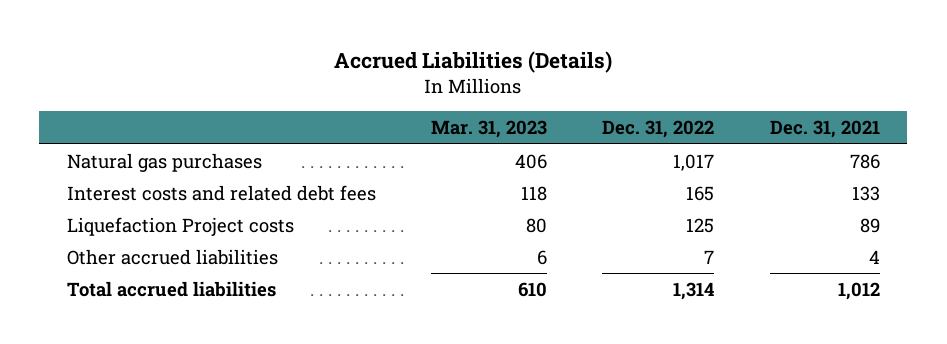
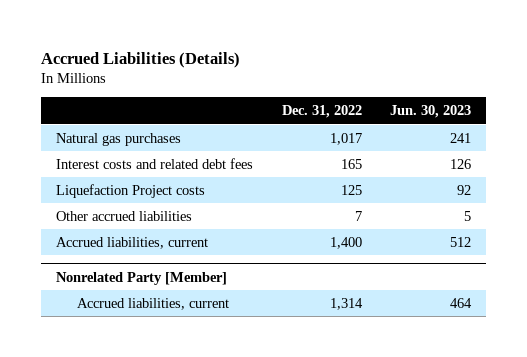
[431,120,548,139] Mar. 31, 2023 -> none
[769,120,880,139] Dec. 31, 2021 -> none
none -> [390,105,472,119] Jun. 30, 2023
[67,280,277,297] Total accrued liabilities -> [55,236,208,249] Accrued liabilities, current
[673,281,715,300] 1,314 -> [329,236,362,249] 1,400
none -> [55,271,227,285] Nonrelated Party [Member]
none -> [77,297,230,310] Accrued liabilities, current

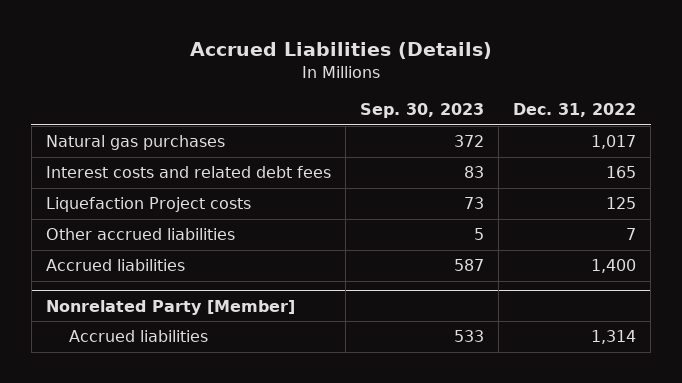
[390,105,472,119] Jun. 30, 2023 -> none
none -> [360,102,485,118] Sep. 30, 2023
[55,236,208,249] Accrued liabilities, current -> [45,259,185,272] Accrued liabilities
[77,297,230,310] Accrued liabilities, current -> [69,330,209,343] Accrued liabilities

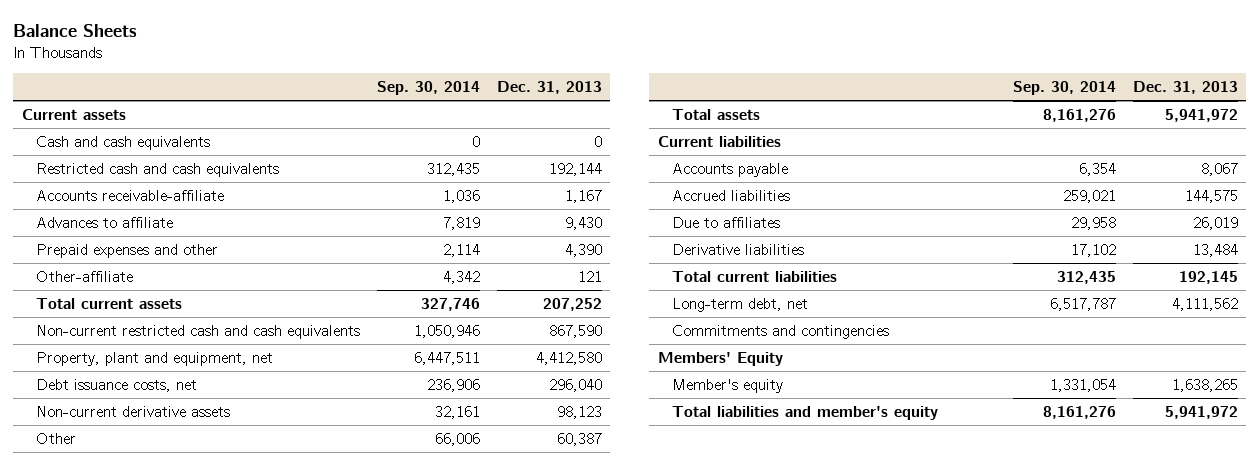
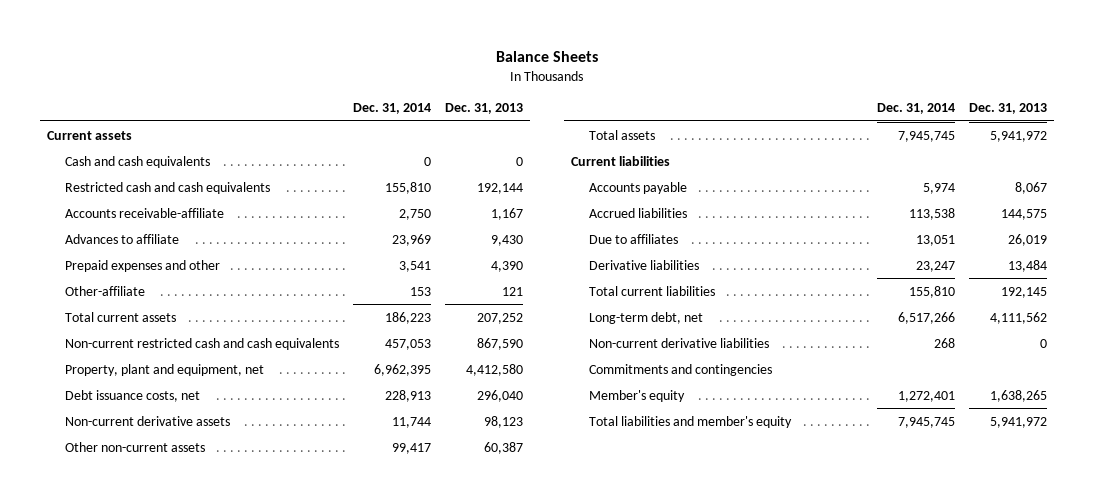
[376,81,480,96] Sep. 30, 2014 -> none
none -> [352,103,431,115] Dec. 31, 2014
[35,432,76,444] Other -> [64,441,205,452] Other non-current assets
none -> [588,337,769,348] Non-current derivative liabilities
[657,351,783,366] Members' Equity -> none

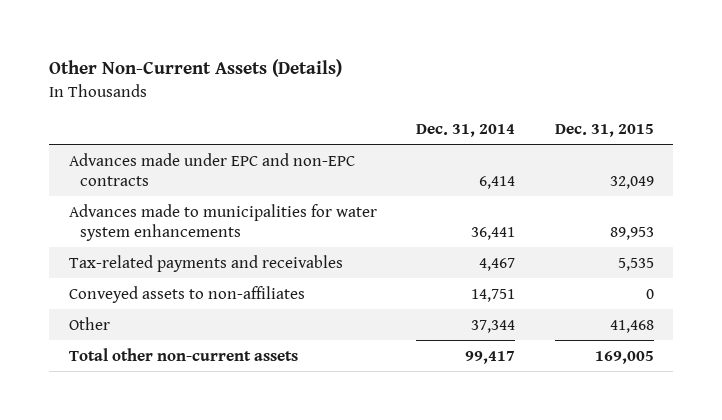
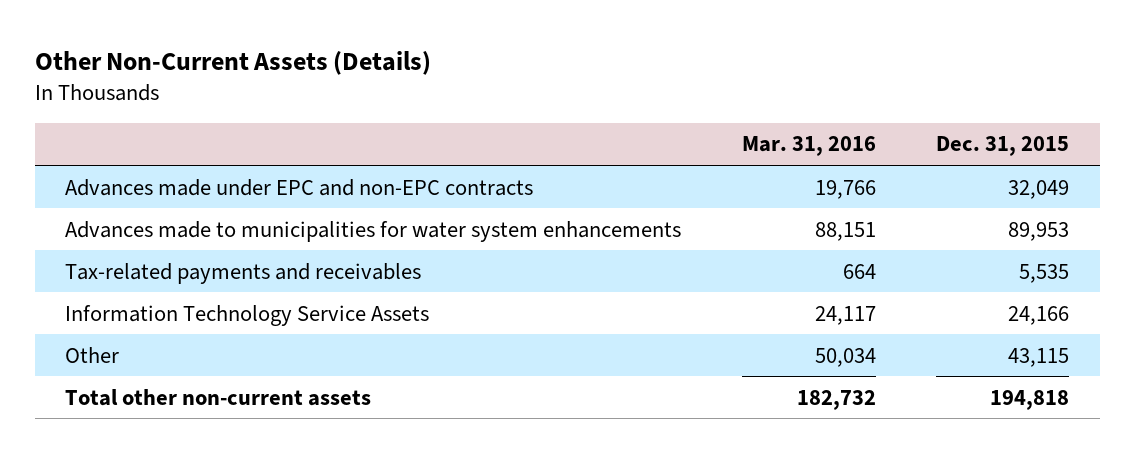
[416,124,516,138] Dec. 31, 2014 -> none
none -> [741,136,876,157] Mar. 31, 2016
[68,285,305,303] Conveyed assets to non-affiliates -> none
none -> [65,304,430,326] Information Technology Service Assets
[609,319,654,333] 41,468 -> [1008,347,1070,367] 43,115
[594,350,654,364] 169,005 -> [990,389,1070,410] 194,818

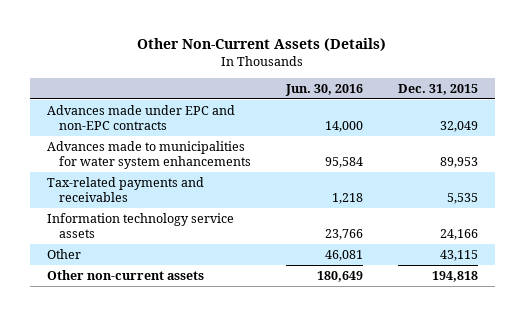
[741,136,876,157] Mar. 31, 2016 -> none
none -> [284,83,363,96] Jun. 30, 2016
[65,304,430,326] Information Technology Service Assets -> [47,212,235,239] Information technology service assets
[65,388,372,406] Total other non-current assets -> [47,269,205,280] Other non-current assets

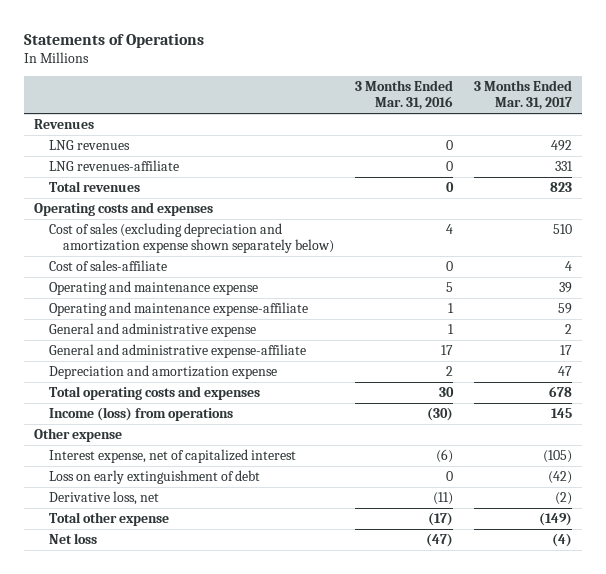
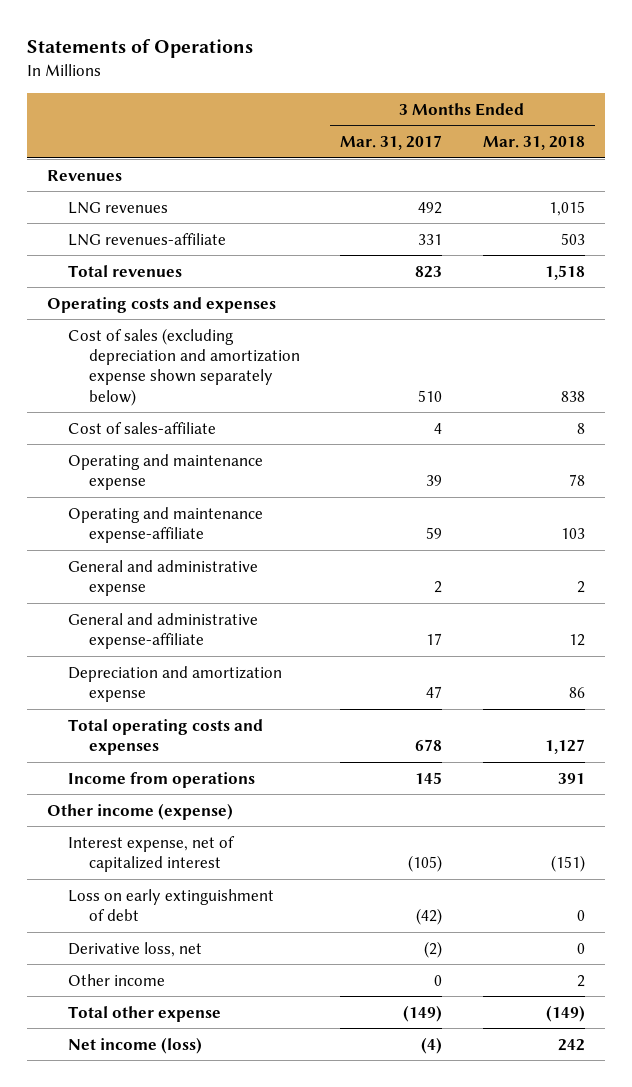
[354,80,453,111] 3 Months Ended Mar. 31, 2016 -> none
none -> [482,135,585,150] Mar. 31, 2018
[48,406,233,421] Income (loss) from operations -> [67,771,255,788] Income from operations
[34,427,123,442] Other expense -> [47,802,234,820] Other income (expense)
none -> [67,973,165,986] Other income
[48,532,97,544] Net loss -> [67,1036,202,1054] Net income (loss)

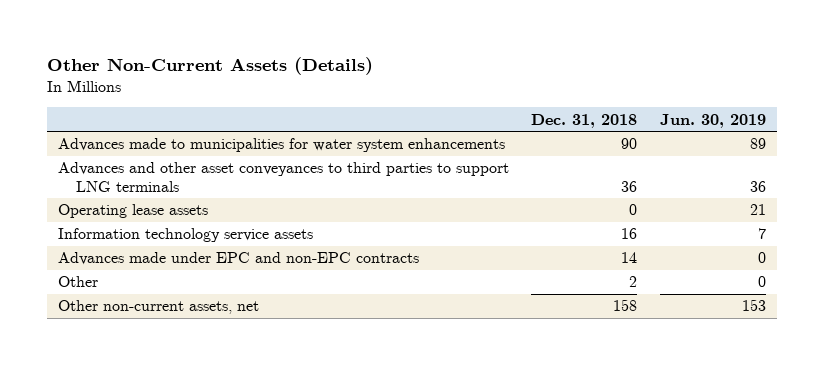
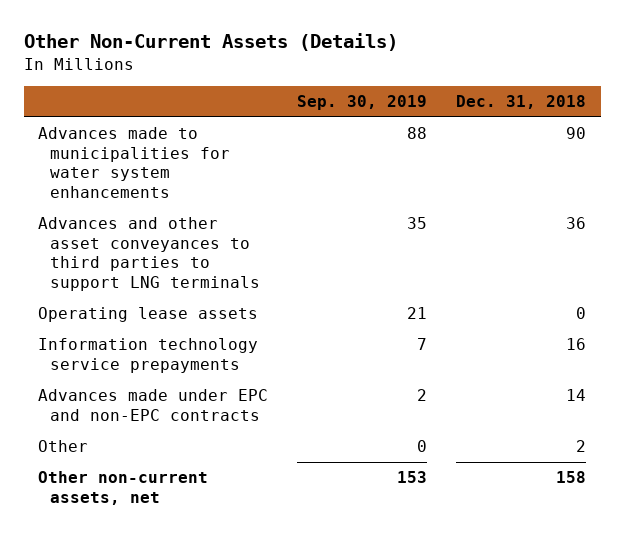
[659,113,766,128] Jun. 30, 2019 -> none
none -> [297,95,428,111] Sep. 30, 2019
[57,228,313,243] Information technology service assets -> [38,338,259,373] Information technology service prepayments

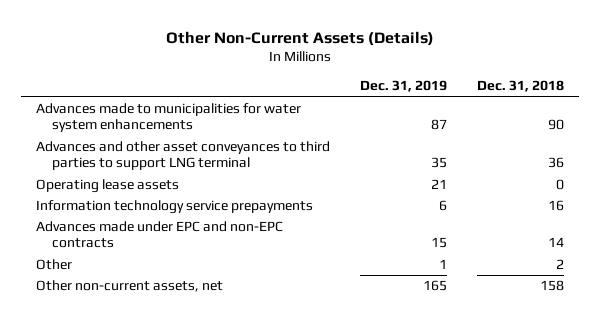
[297,95,428,111] Sep. 30, 2019 -> none
none -> [359,80,447,93] Dec. 31, 2019
[38,217,261,291] Advances and other asset conveyances to third parties to support LNG terminals -> [36,141,331,171] Advances and other asset conveyances to third parties to support LNG terminal

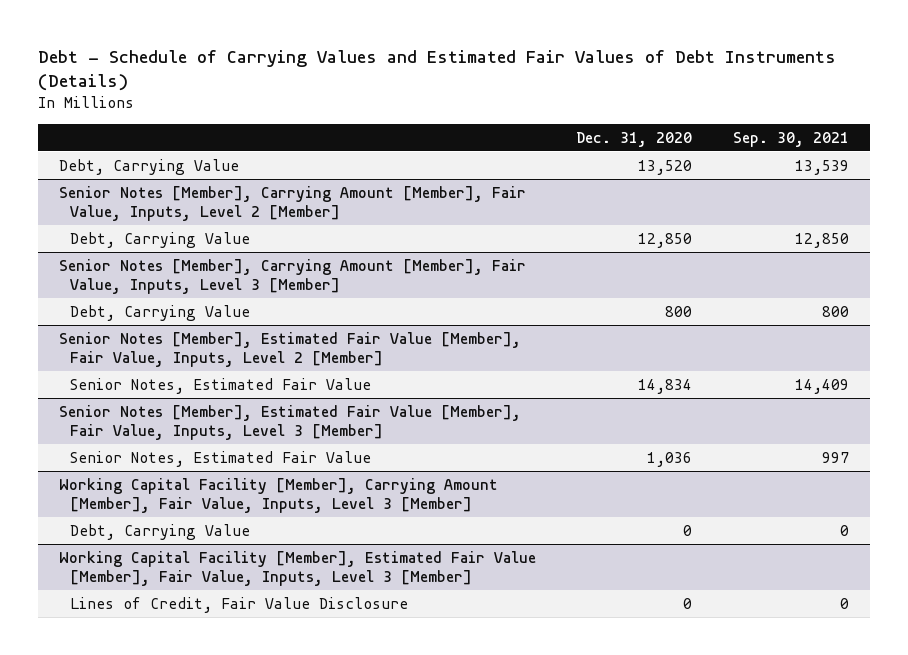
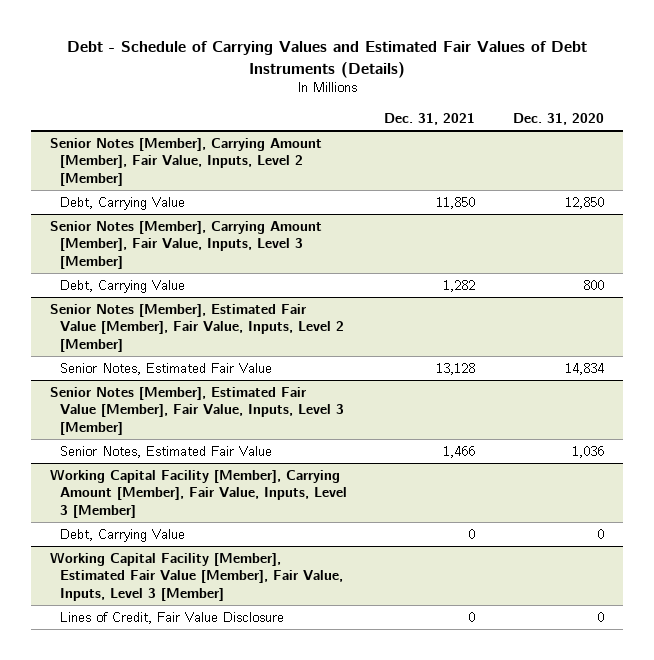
[733,131,850,147] Sep. 30, 2021 -> none
none -> [384,113,476,126] Dec. 31, 2021
[58,158,239,175] Debt, Carrying Value -> none

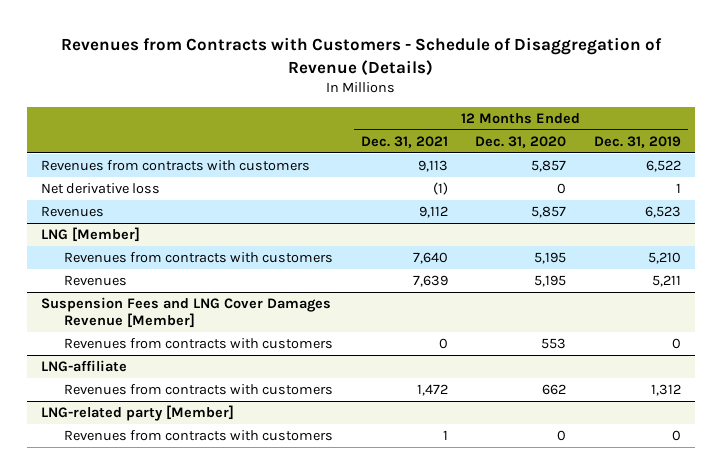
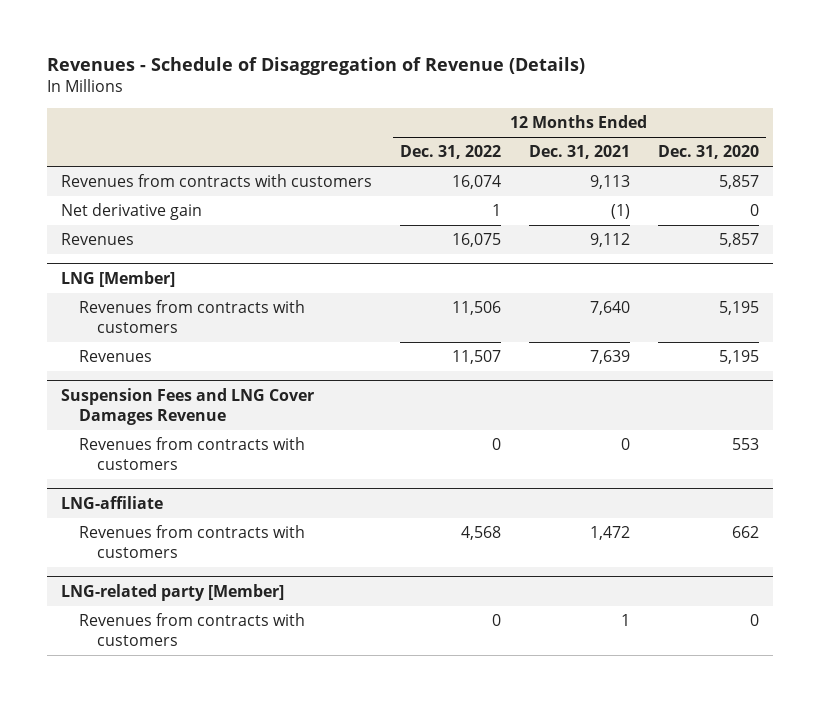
[61,36,663,76] Revenues from Contracts with Customers - Schedule of Disaggregation of Revenue (Details) -> [47,57,586,76] Revenues - Schedule of Disaggregation of Revenue (Details)
[594,135,682,148] Dec. 31, 2019 -> none
none -> [399,145,501,160] Dec. 31, 2022
[40,183,160,195] Net derivative loss -> [61,203,203,221] Net derivative gain
[40,297,331,329] Suspension Fees and LNG Cover Damages Revenue [Member] -> [61,388,315,426] Suspension Fees and LNG Cover Damages Revenue

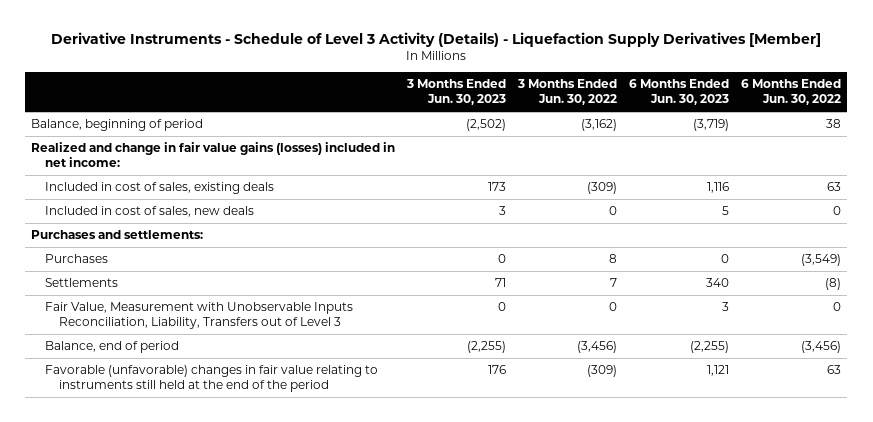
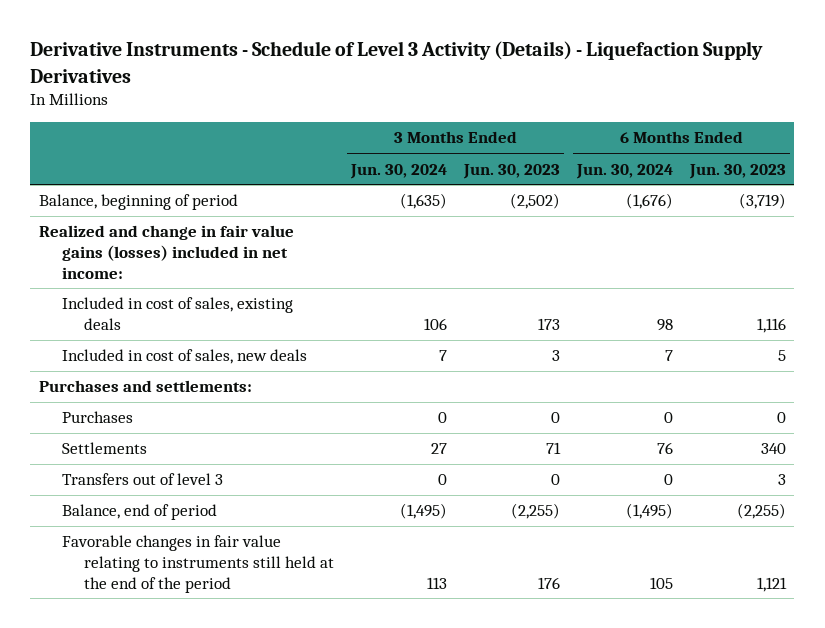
[51,31,822,47] Derivative Instruments - Schedule of Level 3 Activity (Details) - Liquefaction Supply Derivatives [Member] -> [30,41,764,83] Derivative Instruments - Schedule of Level 3 Activity (Details) - Liquefaction Supply Derivatives
[517,79,618,106] 3 Months Ended Jun. 30, 2022 -> none
[741,79,842,106] 6 Months Ended Jun. 30, 2022 -> none
none -> [350,163,448,179] Jun. 30, 2024
none -> [576,163,674,179] Jun. 30, 2024
[45,302,354,330] Fair Value, Measurement with Unobservable Inputs Reconciliation, Liability, Transfers out of Level 3 -> [61,473,223,486] Transfers out of level 3
[45,365,379,393] Favorable (unfavorable) changes in fair value relating to instruments still held at the end of the period -> [61,535,335,593] Favorable changes in fair value relating to instruments still held at the end of the period

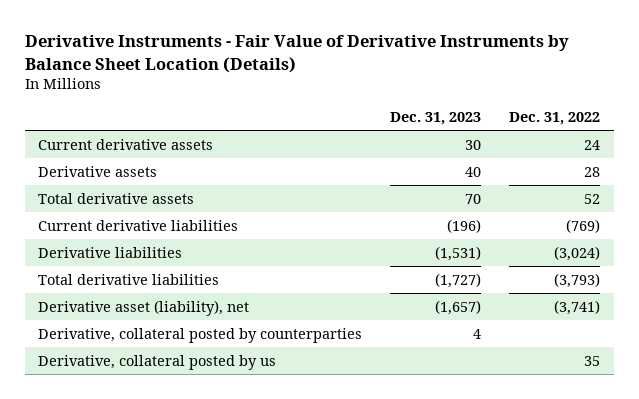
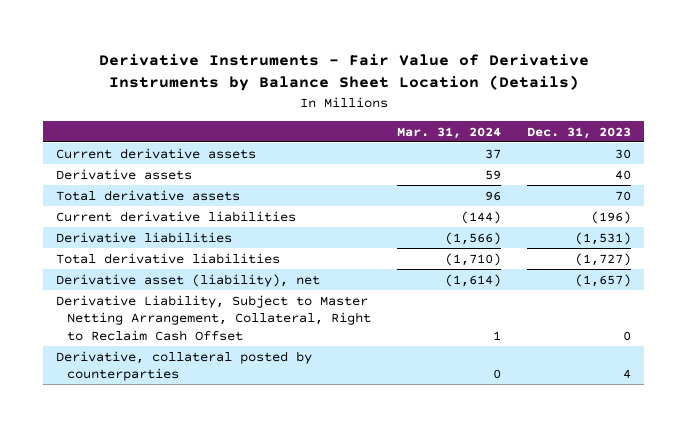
[509,112,601,126] Dec. 31, 2022 -> none
none -> [397,126,502,139] Mar. 31, 2024
none -> [56,294,372,341] Derivative Liability, Subject to Master Netting Arrangement, Collateral, Right to Reclaim Cash Offset
[38,354,277,370] Derivative, collateral posted by us -> none

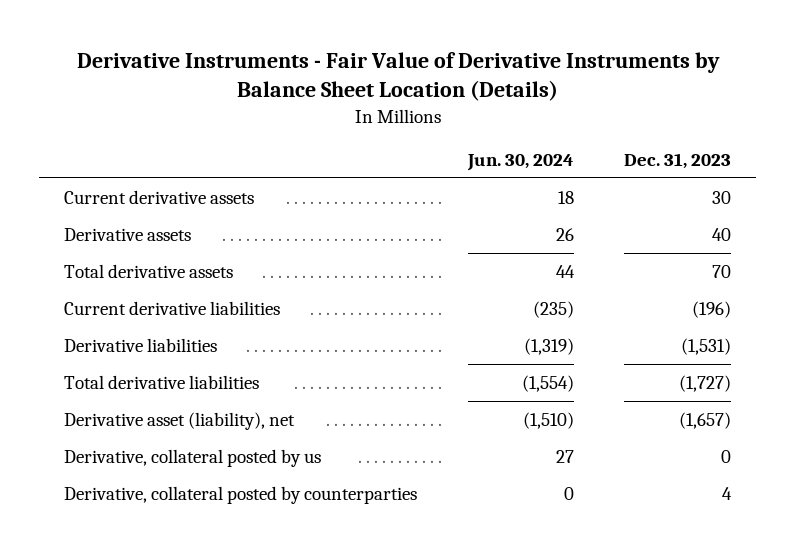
[397,126,502,139] Mar. 31, 2024 -> none
none -> [466,153,574,171] Jun. 30, 2024
[56,294,372,341] Derivative Liability, Subject to Master Netting Arrangement, Collateral, Right to Reclaim Cash Offset -> [64,448,322,467] Derivative, collateral posted by us

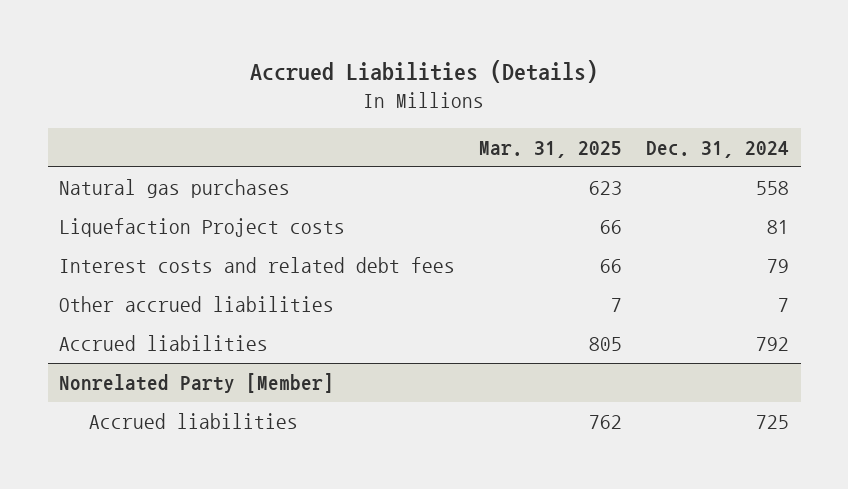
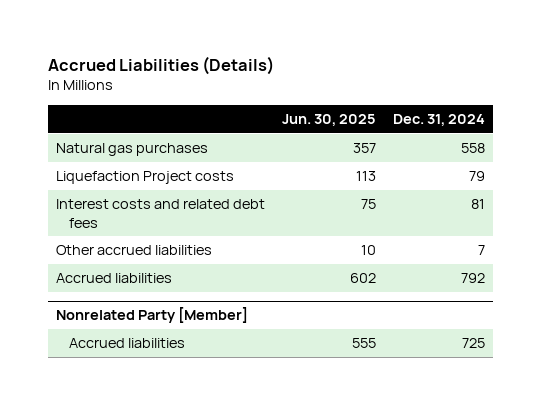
[479,140,623,158] Mar. 31, 2025 -> none
none -> [282,113,377,126] Jun. 30, 2025
[766,220,789,235] 81 -> [468,171,485,182] 79
[766,259,789,274] 79 -> [470,199,485,210] 81

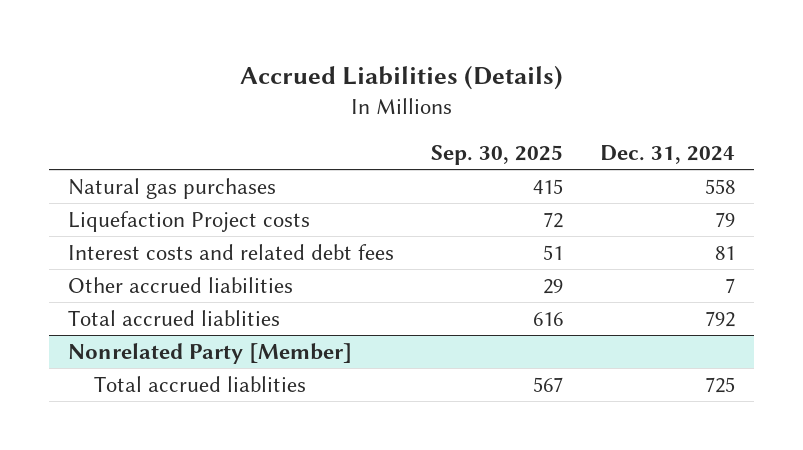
[282,113,377,126] Jun. 30, 2025 -> none
none -> [431,145,564,166] Sep. 30, 2025
[56,273,173,284] Accrued liabilities -> [67,309,280,326] Total accrued liablities
[69,338,186,349] Accrued liabilities -> [93,375,306,392] Total accrued liablities

